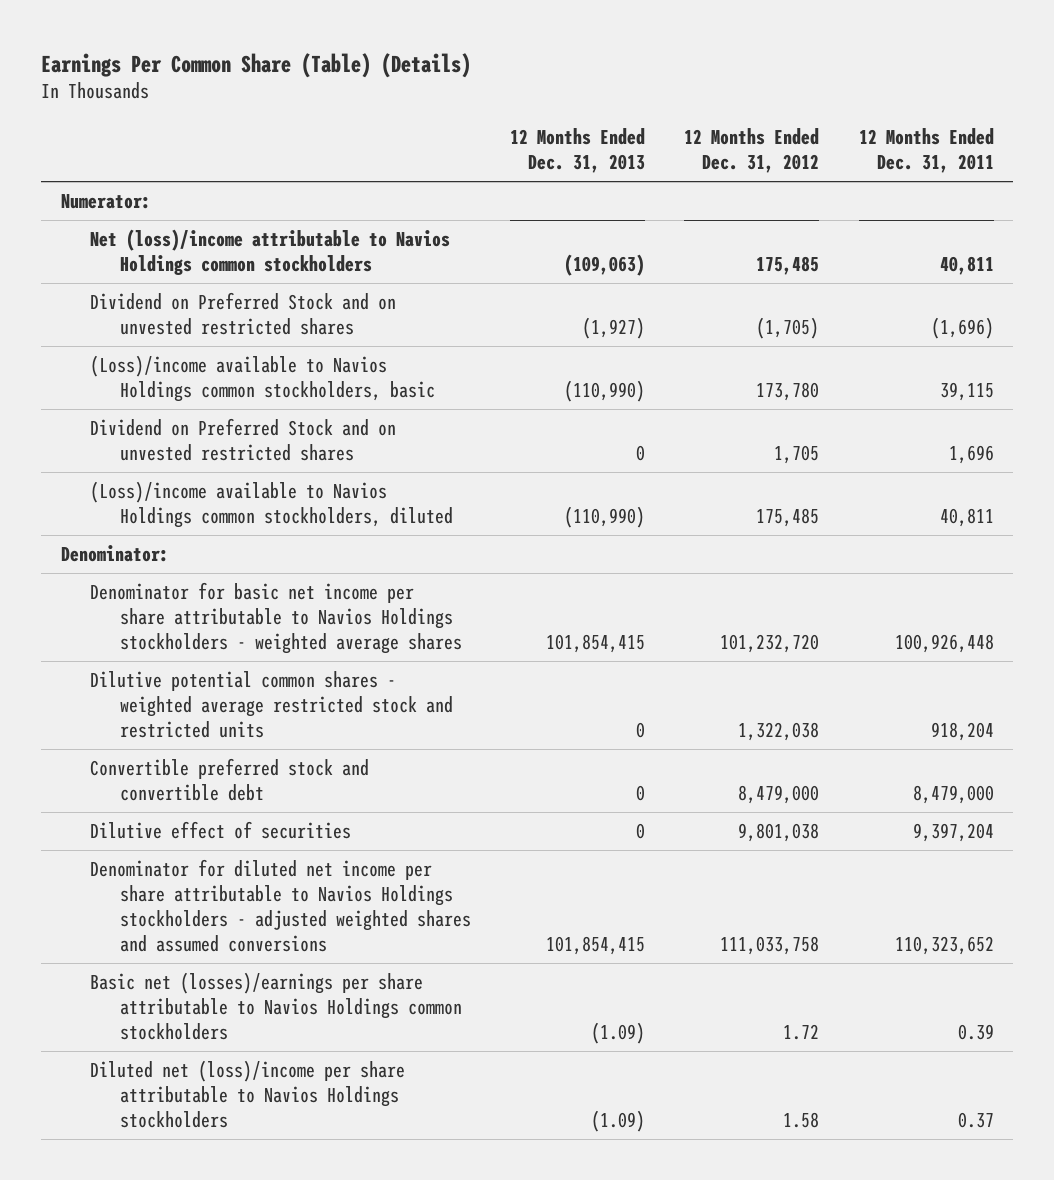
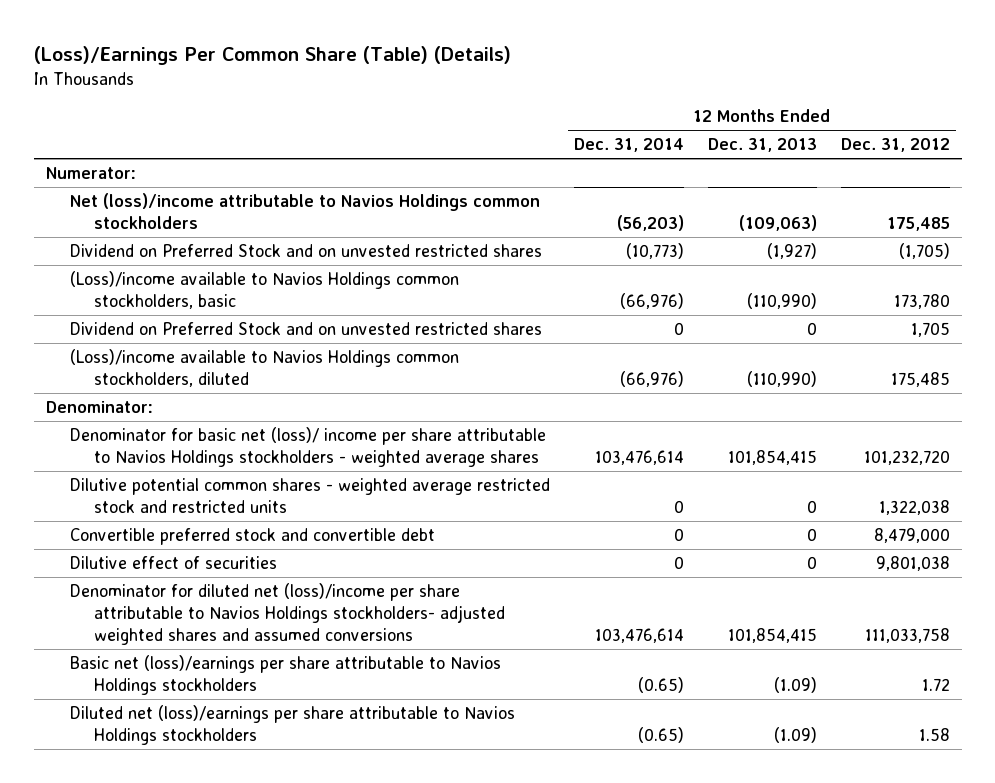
[40,52,471,78] Earnings Per Common Share (Table) (Details) -> [33,45,511,65] (Loss)/Earnings Per Common Share (Table) (Details)
[858,128,994,174] 12 Months Ended Dec. 31, 2011 -> none
none -> [573,138,684,153] Dec. 31, 2014
[90,581,462,654] Denominator for basic net income per share attributable to Navios Holdings stockholders - weighted average shares -> [69,426,546,468] Denominator for basic net (loss)/ income per share attributable to Navios Holdings stockholders - weighted average shares
[90,858,471,953] Denominator for diluted net income per share attributable to Navios Holdings stockholders - adjusted weighted shares and assumed conversions -> [69,582,505,646] Denominator for diluted net (loss)/income per share attributable to Navios Holdings stockholders- adjusted weighted shares and assumed conversions
[90,971,462,1040] Basic net (losses)/earnings per share attributable to Navios Holdings common stockholders -> [69,654,501,696] Basic net (loss)/earnings per share attributable to Navios Holdings stockholders
[90,1059,406,1128] Diluted net (loss)/income per share attributable to Navios Holdings stockholders -> [69,704,515,746] Diluted net (loss)/earnings per share attributable to Navios Holdings stockholders

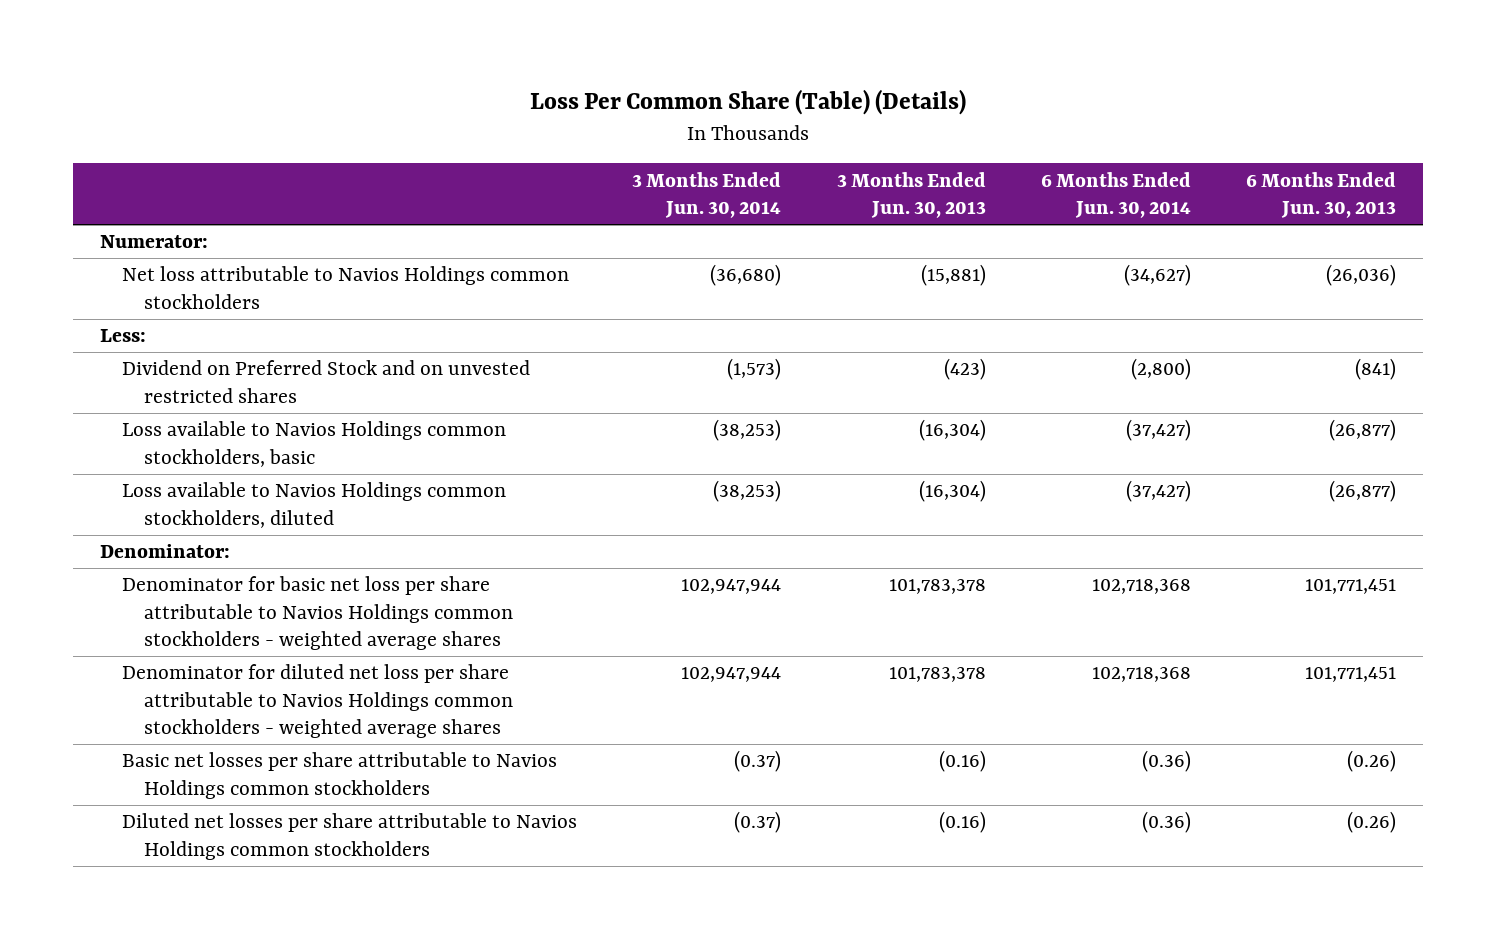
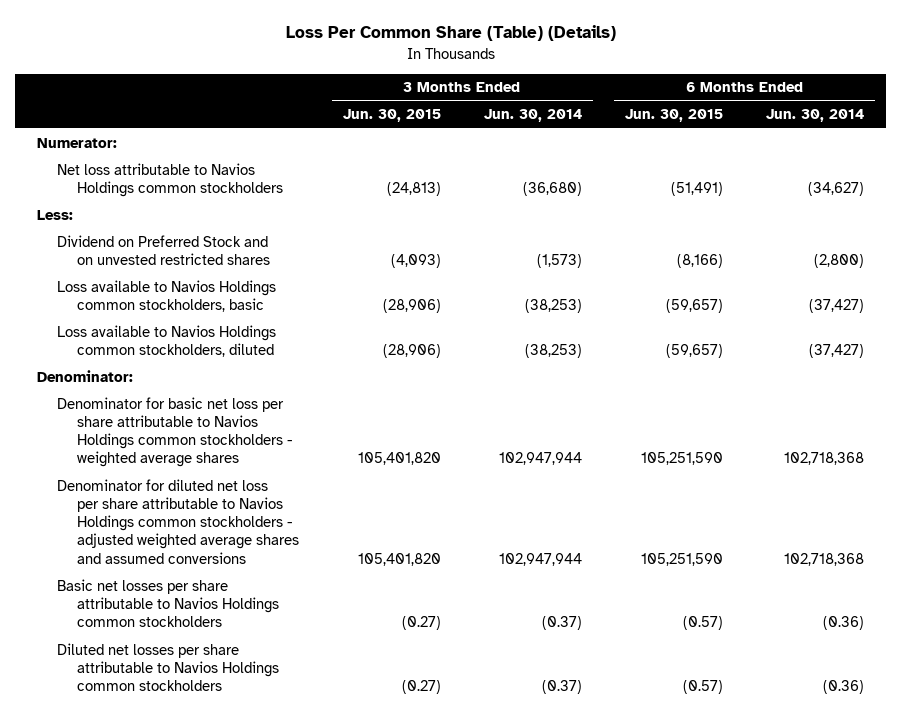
[836,171,986,219] 3 Months Ended Jun. 30, 2013 -> none
[1245,171,1396,219] 6 Months Ended Jun. 30, 2013 -> none
none -> [342,109,441,123] Jun. 30, 2015
none -> [625,109,724,123] Jun. 30, 2015
[122,664,513,738] Denominator for diluted net loss per share attributable to Navios Holdings common stockholders - weighted average shares -> [57,478,300,564] Denominator for diluted net loss per share attributable to Navios Holdings common stockholders - adjusted weighted average shares and assumed conversions

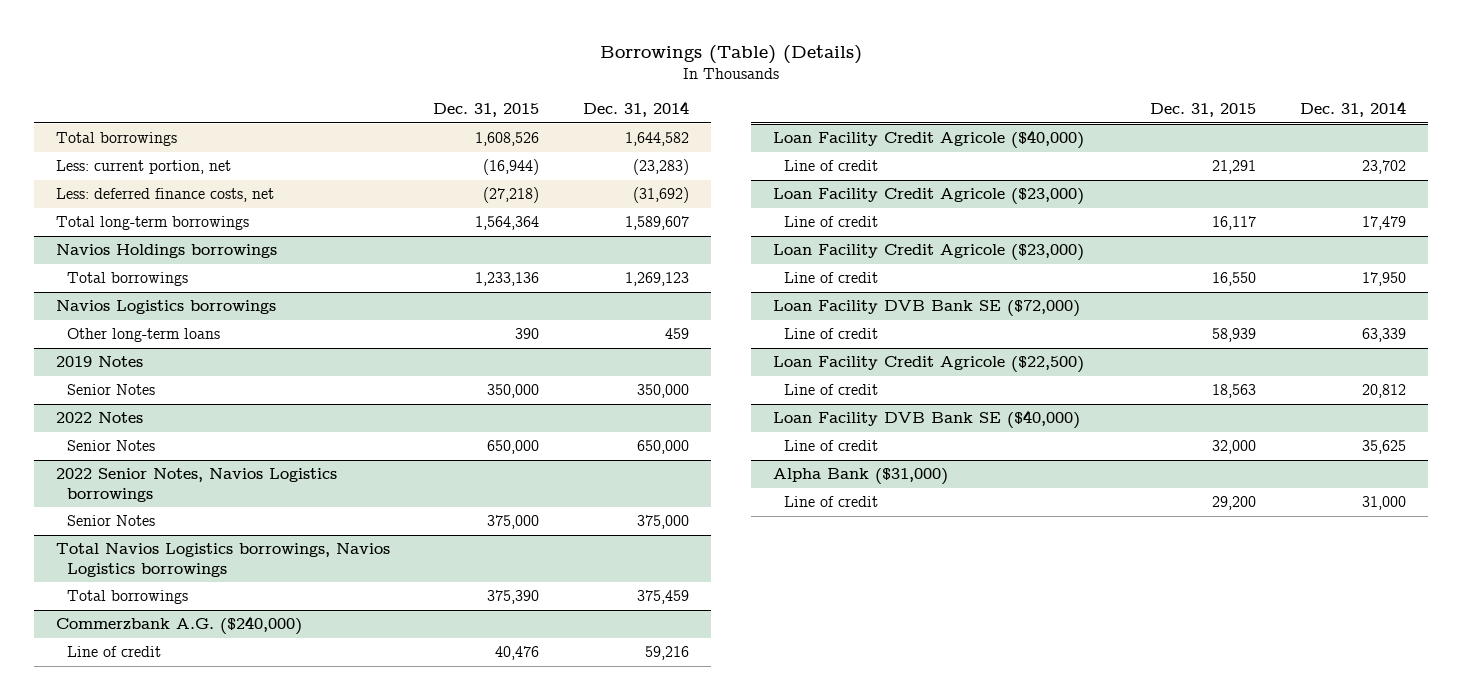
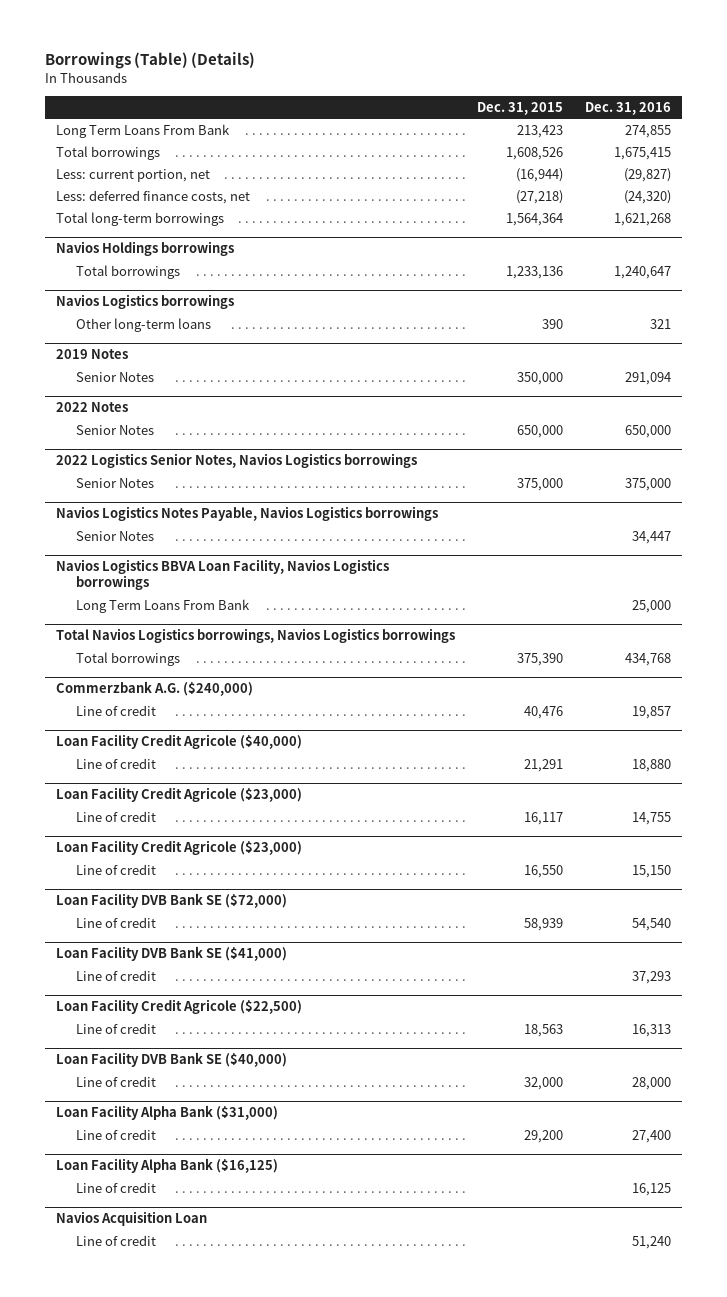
[583,101,690,118] Dec. 31, 2014 -> none
none -> [584,101,671,115] Dec. 31, 2016
none -> [55,124,230,139] Long Term Loans From Bank
[55,468,337,502] 2022 Senior Notes, Navios Logistics borrowings -> [55,453,417,469] 2022 Logistics Senior Notes, Navios Logistics borrowings
none -> [55,506,438,522] Navios Logistics Notes Payable, Navios Logistics borrowings
none -> [75,531,154,542] Senior Notes
none -> [55,559,389,591] Navios Logistics BBVA Loan Facility, Navios Logistics borrowings
none -> [75,599,250,614] Long Term Loans From Bank
none -> [55,946,287,962] Loan Facility DVB Bank SE ($41,000)
none -> [75,970,156,982] Line of credit
[772,468,948,486] Alpha Bank ($31,000) -> [55,1105,278,1121] Loan Facility Alpha Bank ($31,000)
none -> [55,1158,278,1174] Loan Facility Alpha Bank ($16,125)
none -> [75,1182,156,1194] Line of credit
none -> [55,1211,207,1227] Navios Acquisition Loan
none -> [75,1235,156,1247] Line of credit

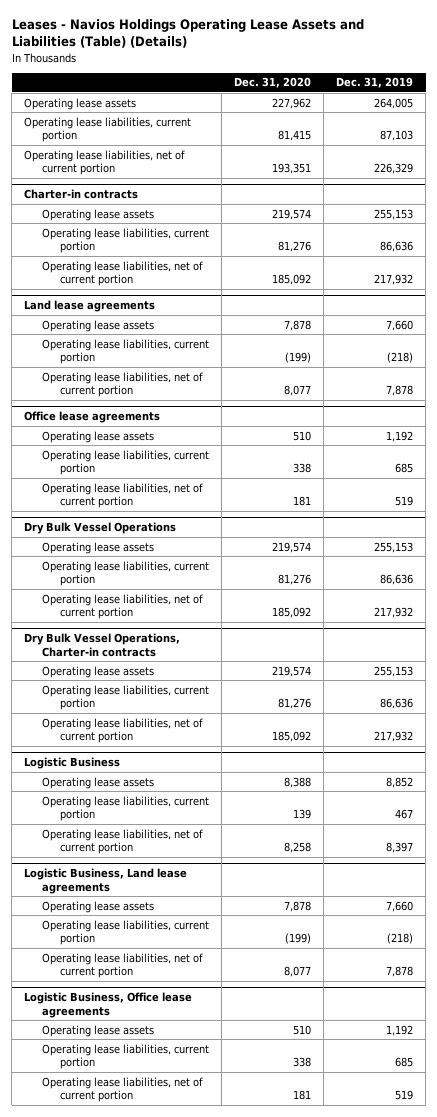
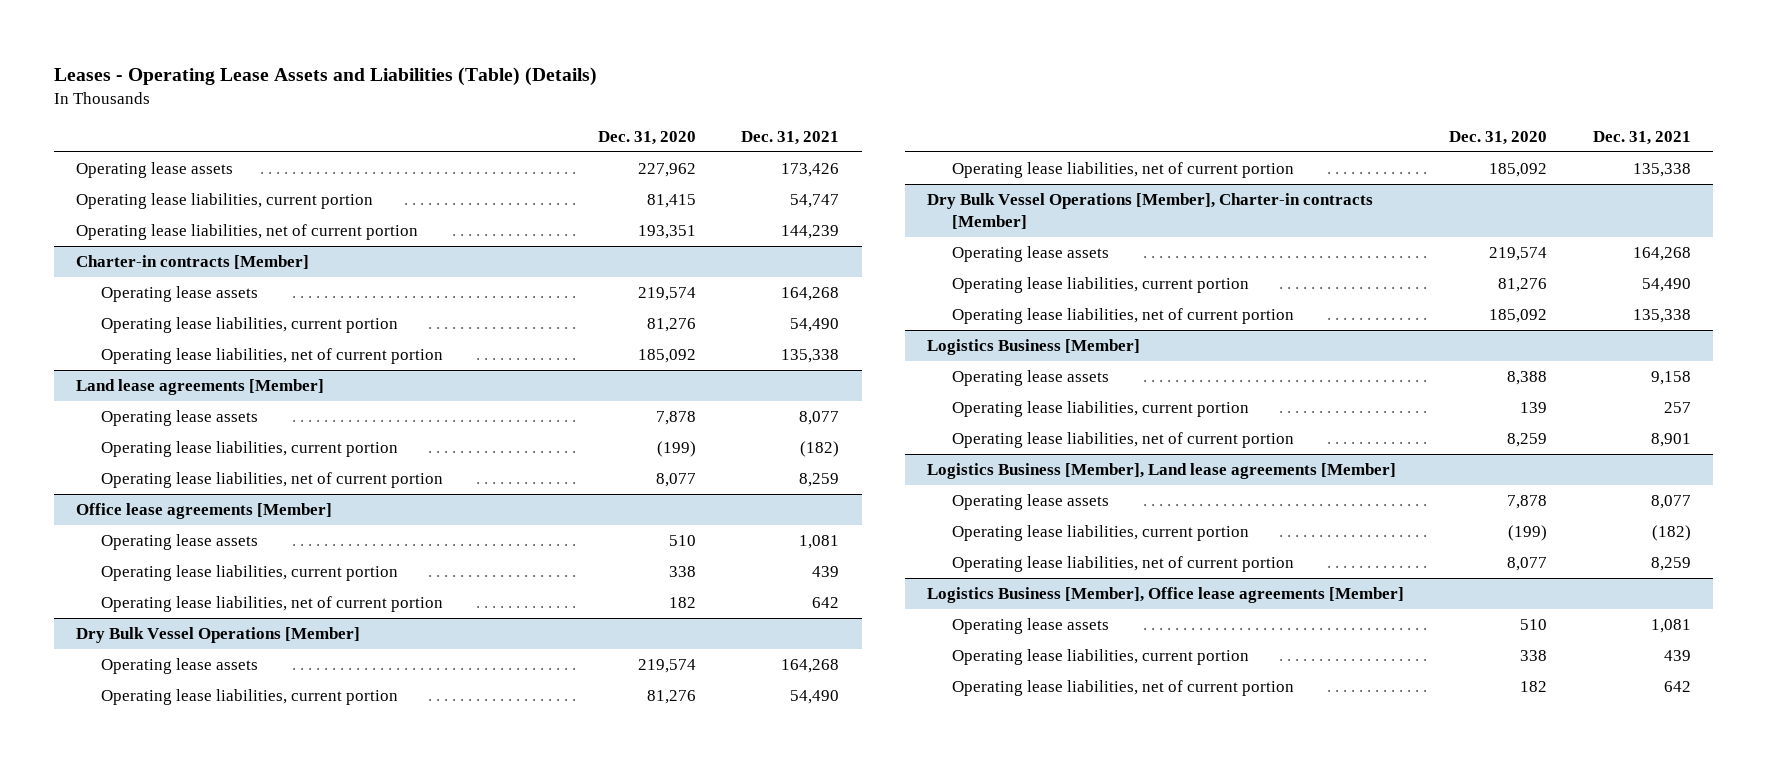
[11,19,364,49] Leases - Navios Holdings Operating Lease Assets and Liabilities (Table) (Details) -> [53,66,597,86] Leases - Operating Lease Assets and Liabilities (Table) (Details)
[335,77,413,89] Dec. 31, 2019 -> none
none -> [741,130,840,145] Dec. 31, 2021
[24,189,139,200] Charter-in contracts -> [76,254,310,269] Charter-in contracts [Member]
[24,300,156,313] Land lease agreements -> [76,378,325,395] Land lease agreements [Member]
[24,411,161,424] Office lease agreements -> [76,502,333,519] Office lease agreements [Member]
[292,496,311,507] 181 -> [669,596,697,608] 182
[24,522,177,535] Dry Bulk Vessel Operations -> [76,626,361,643] Dry Bulk Vessel Operations [Member]
[24,633,181,657] Dry Bulk Vessel Operations, Charter-in contracts -> [927,192,1374,230] Dry Bulk Vessel Operations [Member], Charter-in contracts [Member]
[24,757,121,770] Logistic Business -> [927,338,1141,355] Logistics Business [Member]
[283,842,311,854] 8,258 -> [1507,432,1548,447] 8,259
[24,868,188,894] Logistic Business, Land lease agreements -> [927,462,1397,479] Logistics Business [Member], Land lease agreements [Member]
[24,992,193,1018] Logistic Business, Office lease agreements -> [927,586,1405,603] Logistics Business [Member], Office lease agreements [Member]
[292,1090,311,1101] 181 -> [1520,680,1548,692] 182

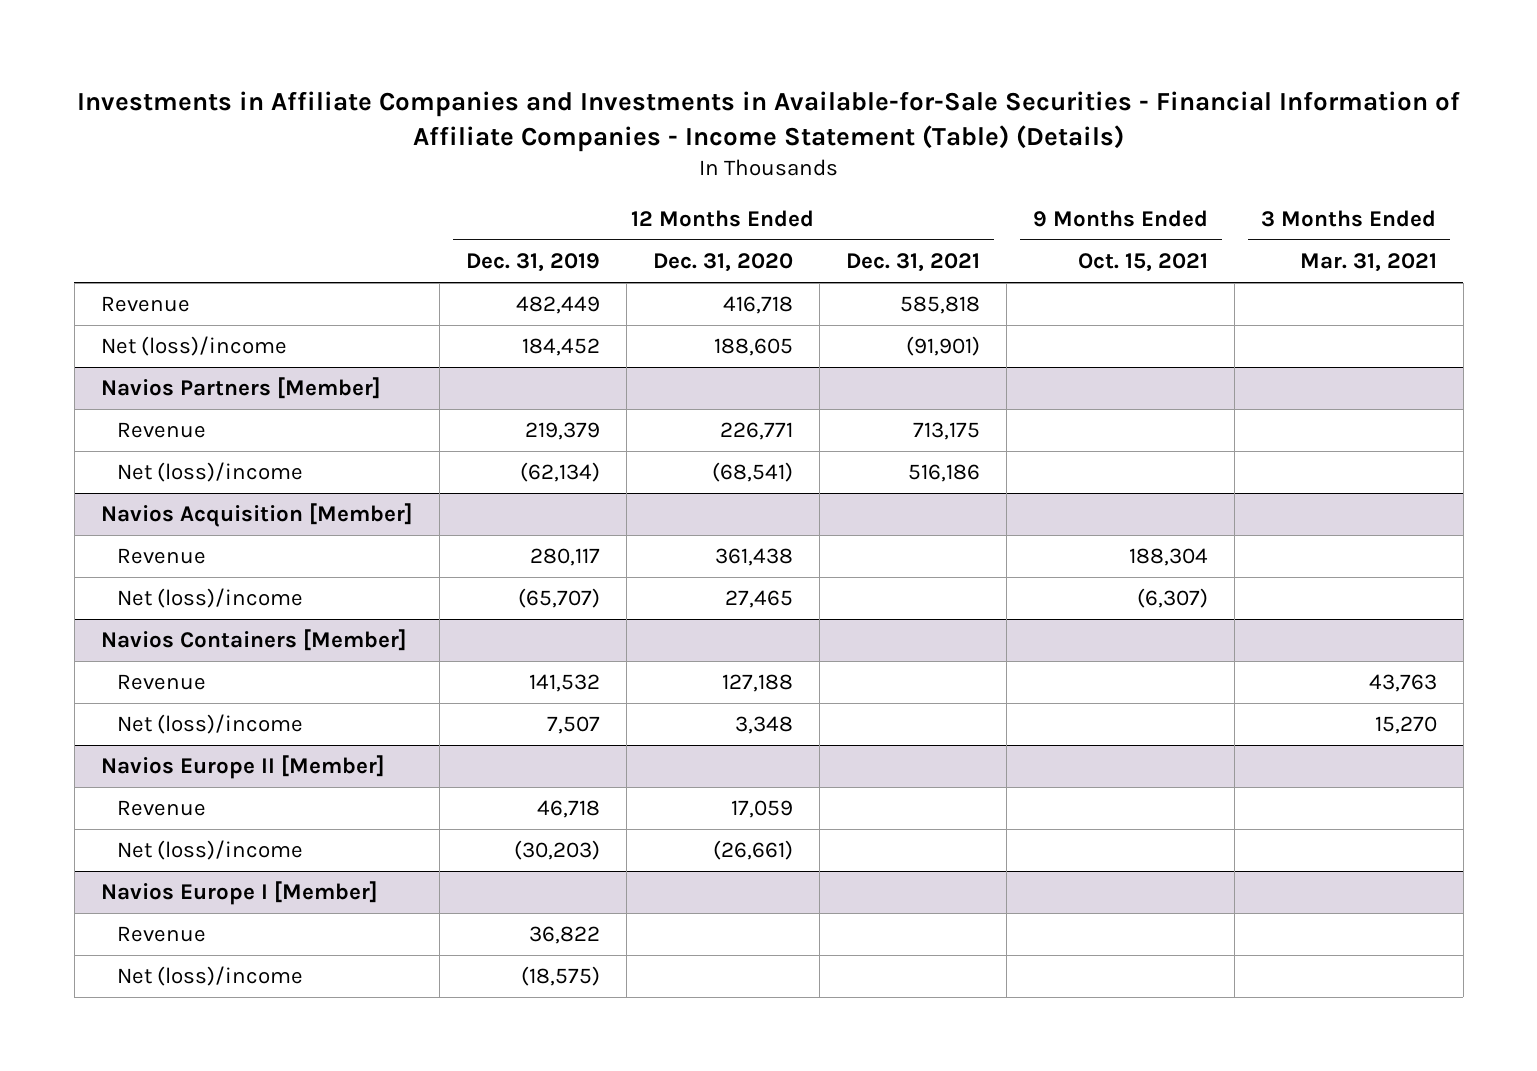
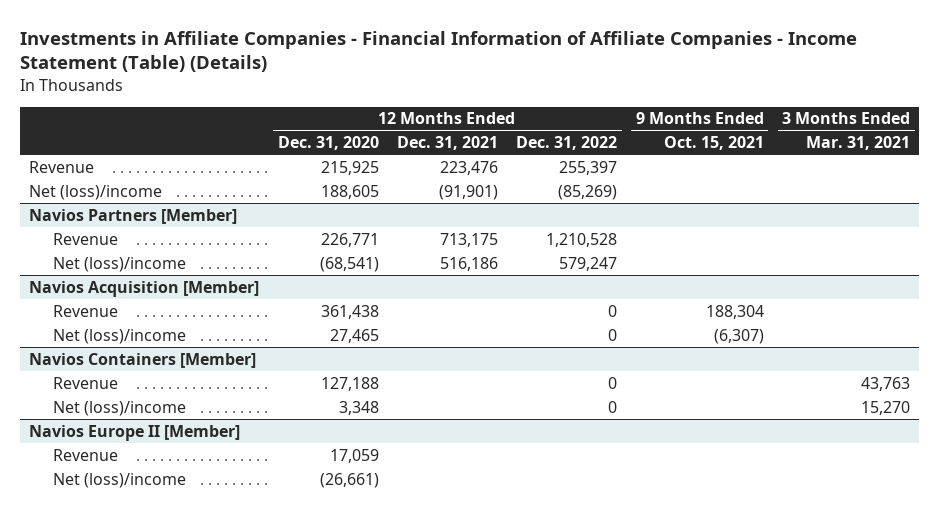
[76,90,1460,152] Investments in Affiliate Companies and Investments in Available-for-Sale Securities - Financial Information of Affiliate Companies - Income Statement (Table) (Details) -> [19,30,857,73] Investments in Affiliate Companies - Financial Information of Affiliate Companies - Income Statement (Table) (Details)
[466,253,601,273] Dec. 31, 2019 -> none
none -> [516,135,618,150] Dec. 31, 2022
[723,296,794,315] 416,718 -> [320,160,379,175] 215,925
[900,296,981,315] 585,818 -> [439,160,498,175] 223,476
[100,881,378,906] Navios Europe I [Member] -> none
[117,926,207,943] Revenue -> none
[117,966,304,987] Net (loss)/income -> none

